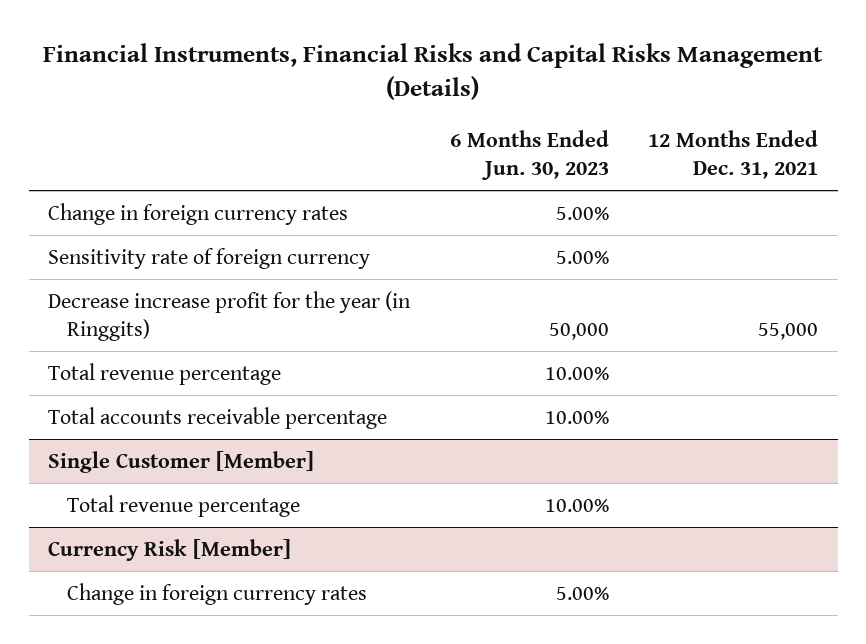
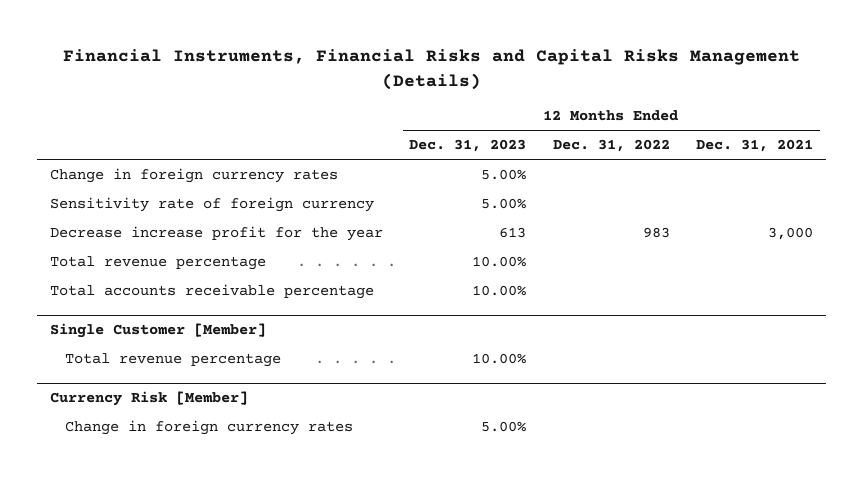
[449,129,609,180] 6 Months Ended Jun. 30, 2023 -> none
none -> [409,139,527,153] Dec. 31, 2023
none -> [552,139,670,153] Dec. 31, 2022
[48,290,412,341] Decrease increase profit for the year (in Ringgits) -> [50,225,384,241] Decrease increase profit for the year
[757,322,818,340] 55,000 -> [768,226,814,240] 3,000

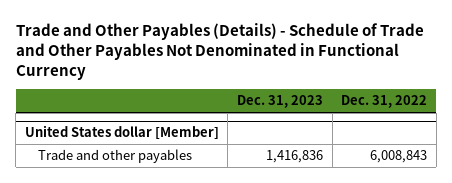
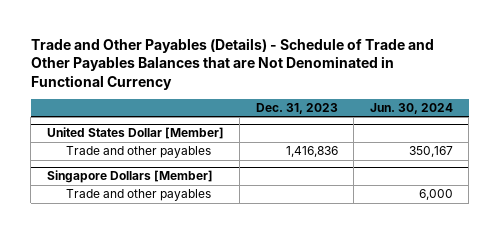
[15,22,424,81] Trade and Other Payables (Details) - Schedule of Trade and Other Payables Not Denominated in Functional Currency -> [30,37,434,90] Trade and Other Payables (Details) - Schedule of Trade and Other Payables Balances that are Not Denominated in Functional Currency
[341,95,428,109] Dec. 31, 2022 -> none
none -> [369,102,453,114] Jun. 30, 2024
[24,125,219,141] United States dollar [Member] -> [46,127,224,140] United States Dollar [Member]
none -> [46,170,213,184] Singapore Dollars [Member]
none -> [66,189,212,202] Trade and other payables

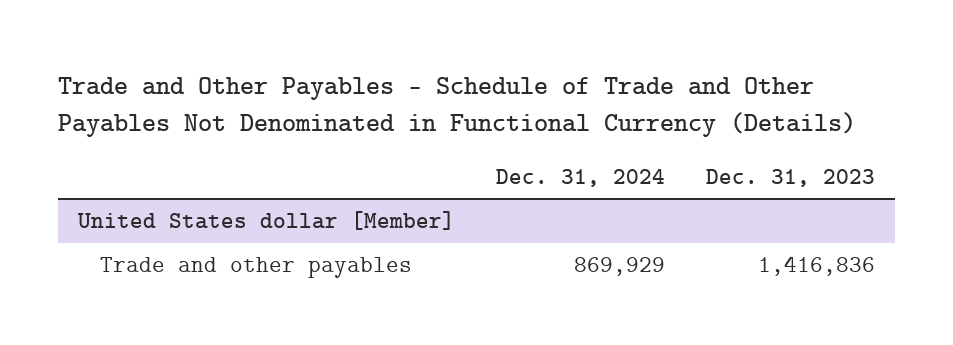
[30,37,434,90] Trade and Other Payables (Details) - Schedule of Trade and Other Payables Balances that are Not Denominated in Functional Currency -> [57,77,856,137] Trade and Other Payables - Schedule of Trade and Other Payables Not Denominated in Functional Currency (Details)
[369,102,453,114] Jun. 30, 2024 -> none
none -> [495,168,665,187] Dec. 31, 2024
[46,127,224,140] United States Dollar [Member] -> [77,210,456,230] United States dollar [Member]
[46,170,213,184] Singapore Dollars [Member] -> none
[66,189,212,202] Trade and other payables -> none

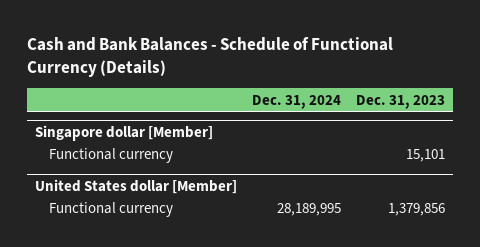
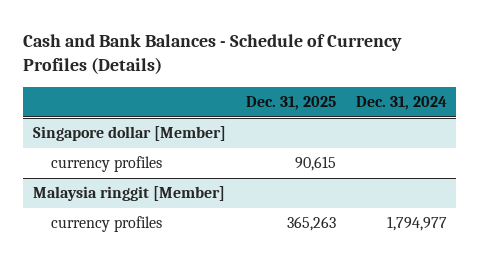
[27,37,394,78] Cash and Bank Balances - Schedule of Functional Currency (Details) -> [23,34,403,75] Cash and Bank Balances - Schedule of Currency Profiles (Details)
[356,94,446,109] Dec. 31, 2023 -> none
none -> [245,95,336,110] Dec. 31, 2025
[34,178,237,194] United States dollar [Member] -> none
[49,202,174,218] Functional currency -> none
[49,148,174,164] Functional currency -> [51,156,163,173] currency profiles
none -> [33,186,226,202] Malaysia ringgit [Member]
none -> [51,216,163,233] currency profiles

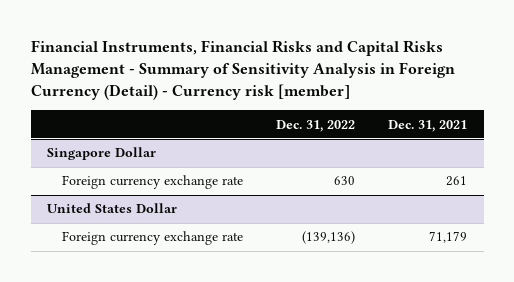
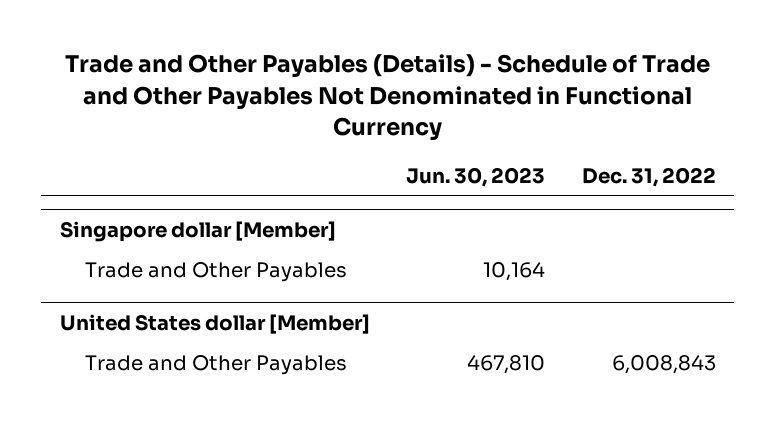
[30,40,455,101] Financial Instruments, Financial Risks and Capital Risks Management - Summary of Sensitivity Analysis in Foreign Currency (Detail) - Currency risk [member] -> [64,54,710,141] Trade and Other Payables (Details) - Schedule of Trade and Other Payables Not Denominated in Functional Currency
[388,119,468,132] Dec. 31, 2021 -> none
none -> [406,166,546,187] Jun. 30, 2023
[61,175,243,190] Foreign currency exchange rate -> none
[61,231,243,246] Foreign currency exchange rate -> none
[47,147,157,161] Singapore Dollar -> [59,221,336,243] Singapore dollar [Member]
none -> [85,262,348,283] Trade and Other Payables
[47,203,178,214] United States Dollar -> [59,314,370,335] United States dollar [Member]
none -> [85,355,348,376] Trade and Other Payables

